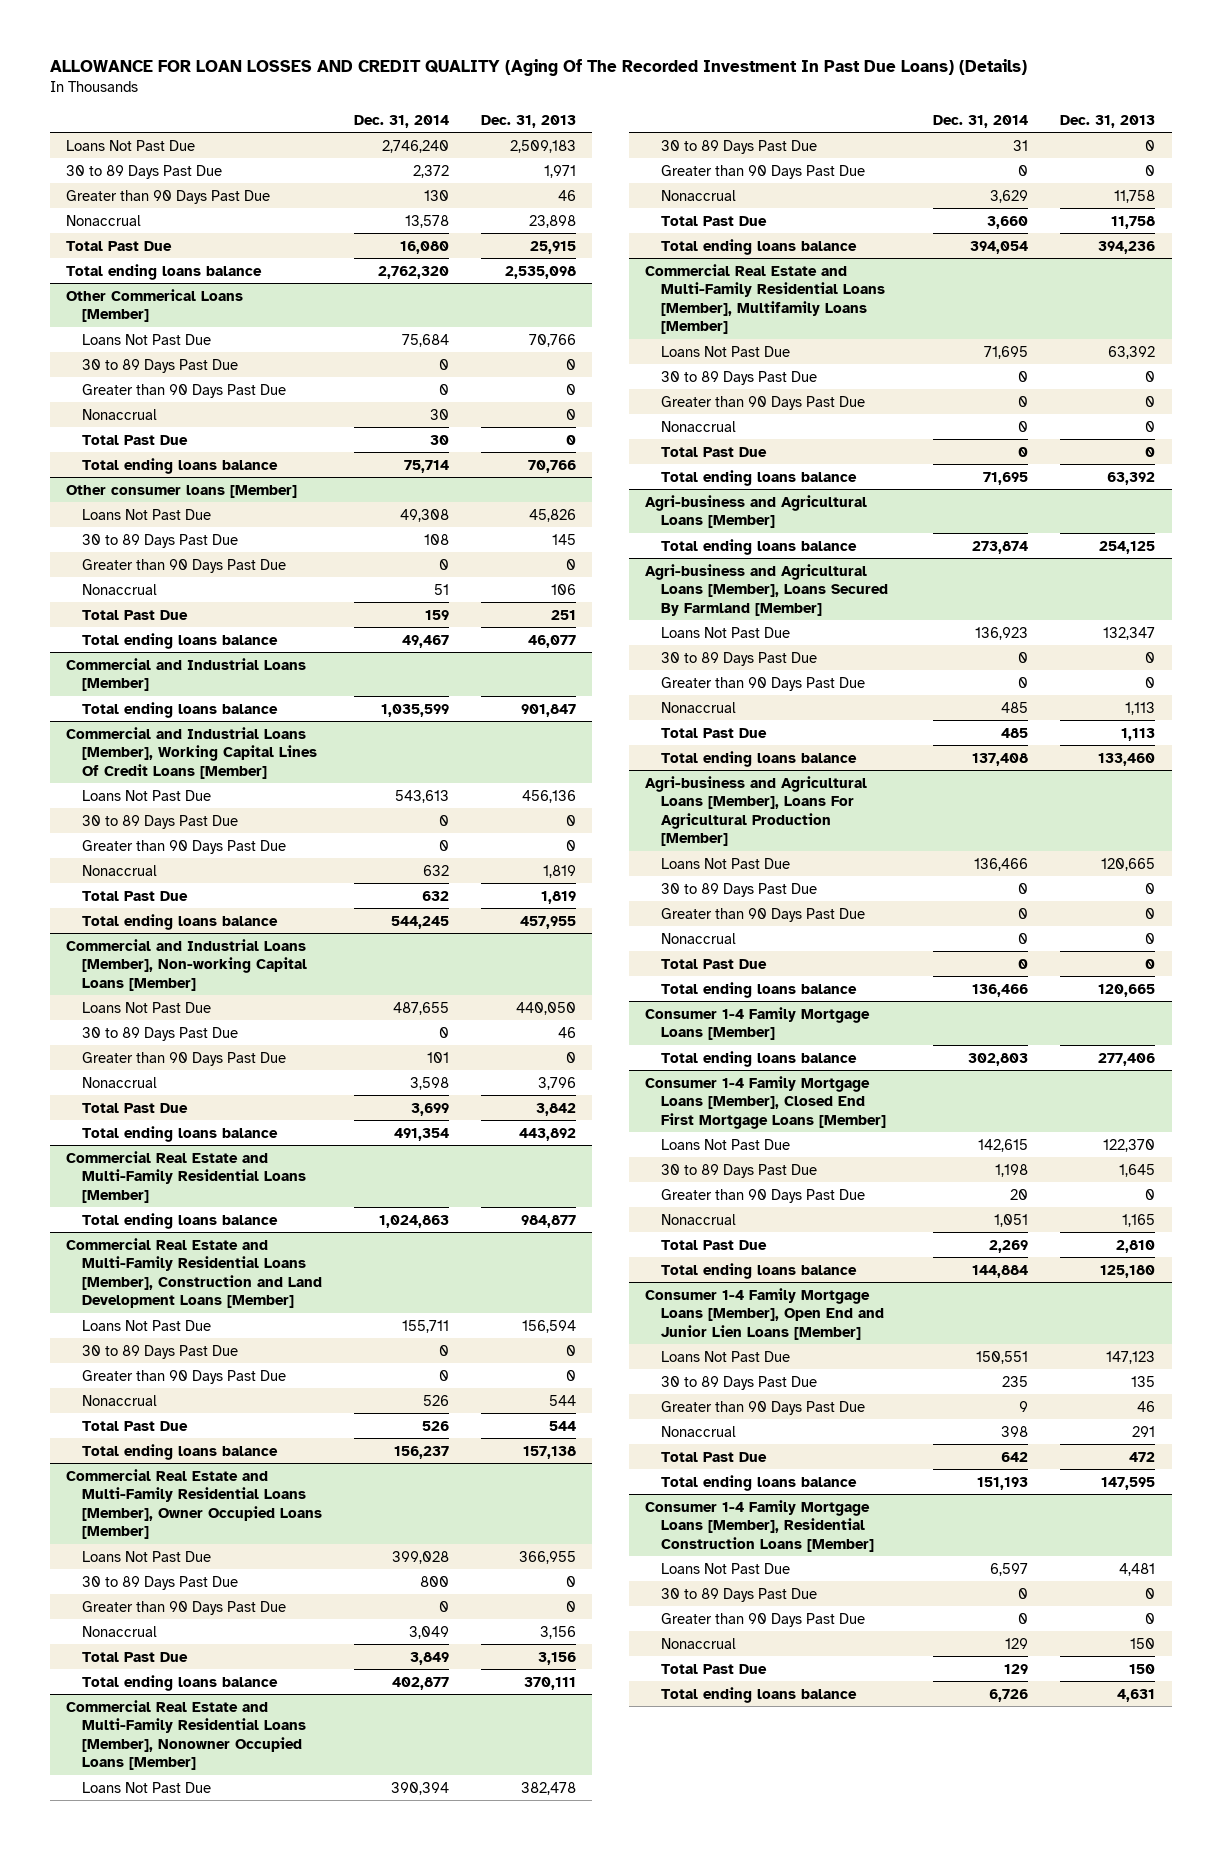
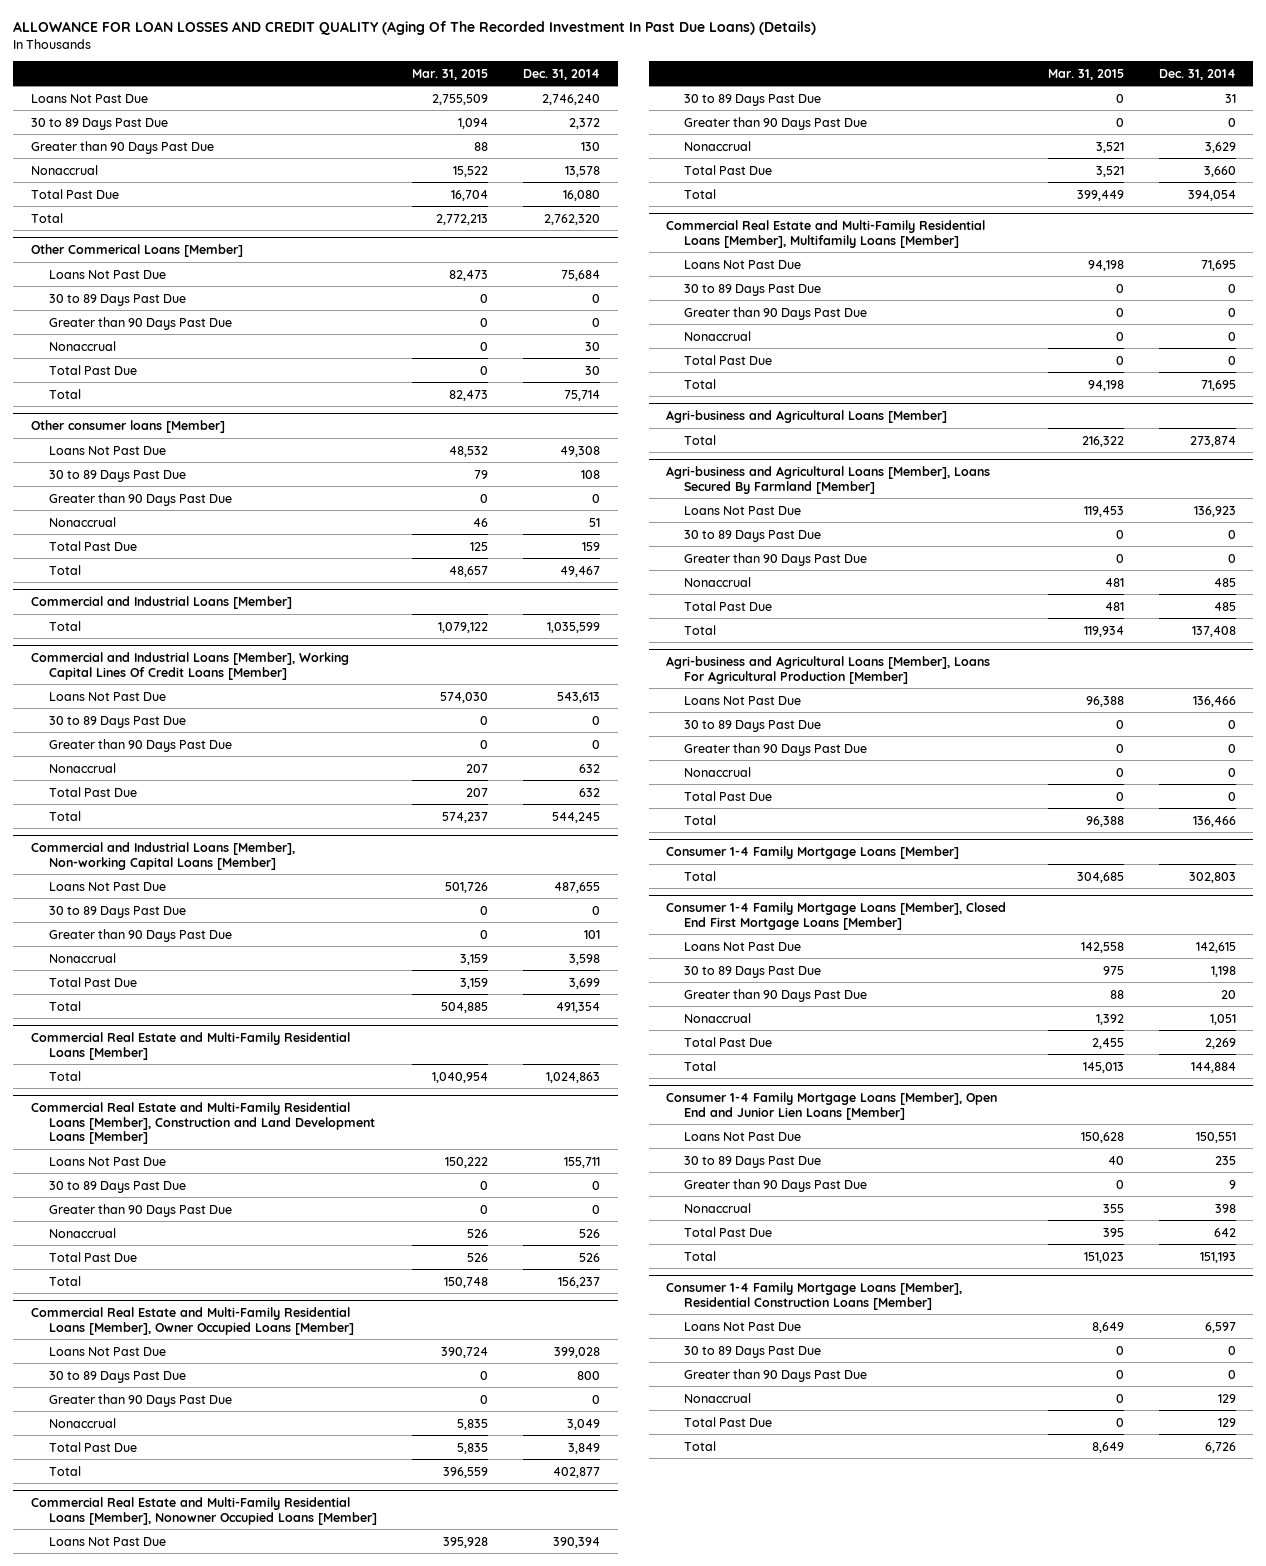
[480,114,576,128] Dec. 31, 2013 -> none
none -> [412,68,489,80] Mar. 31, 2015
[65,263,262,280] Total ending loans balance -> [30,212,63,223] Total
[81,457,278,474] Total ending loans balance -> [48,388,81,399] Total
[81,632,278,649] Total ending loans balance -> [48,564,81,575] Total
[81,701,278,718] Total ending loans balance -> [48,620,81,631] Total
[81,913,278,930] Total ending loans balance -> [48,810,81,821] Total
[81,1125,278,1142] Total ending loans balance -> [48,1000,81,1011] Total
[81,1212,278,1229] Total ending loans balance -> [48,1070,81,1081] Total
[81,1443,278,1460] Total ending loans balance -> [48,1275,81,1286] Total
[81,1674,278,1691] Total ending loans balance -> [48,1465,81,1476] Total
[661,238,858,255] Total ending loans balance -> [684,188,717,199] Total
[661,469,858,486] Total ending loans balance -> [684,378,717,389] Total
[661,538,858,555] Total ending loans balance -> [684,434,717,445] Total
[661,750,858,767] Total ending loans balance -> [684,624,717,635] Total
[661,981,858,998] Total ending loans balance -> [684,814,717,825] Total
[661,1050,858,1067] Total ending loans balance -> [684,870,717,881] Total
[661,1262,858,1279] Total ending loans balance -> [684,1060,717,1071] Total
[661,1474,858,1491] Total ending loans balance -> [684,1250,717,1261] Total
[661,1686,858,1703] Total ending loans balance -> [684,1440,717,1451] Total

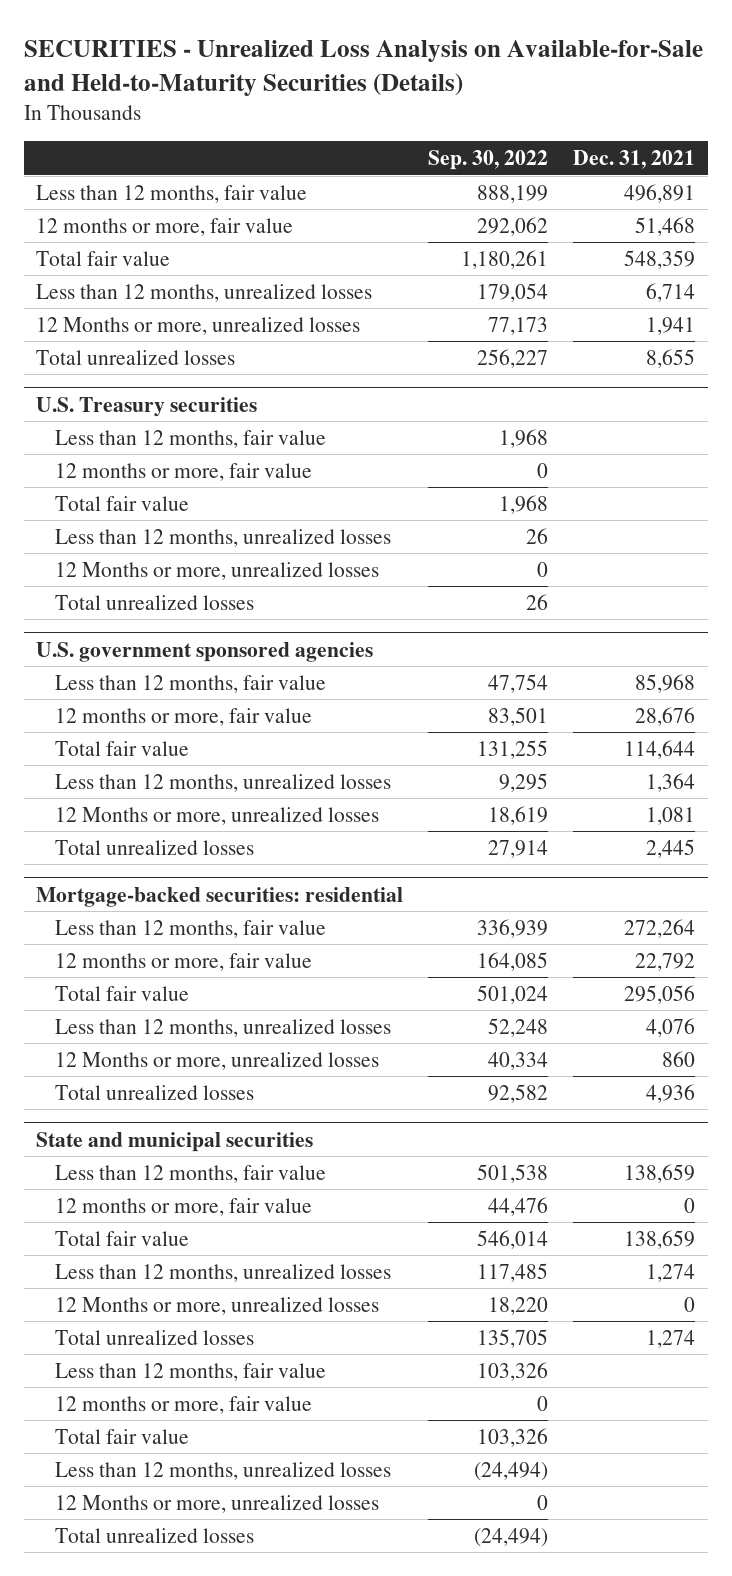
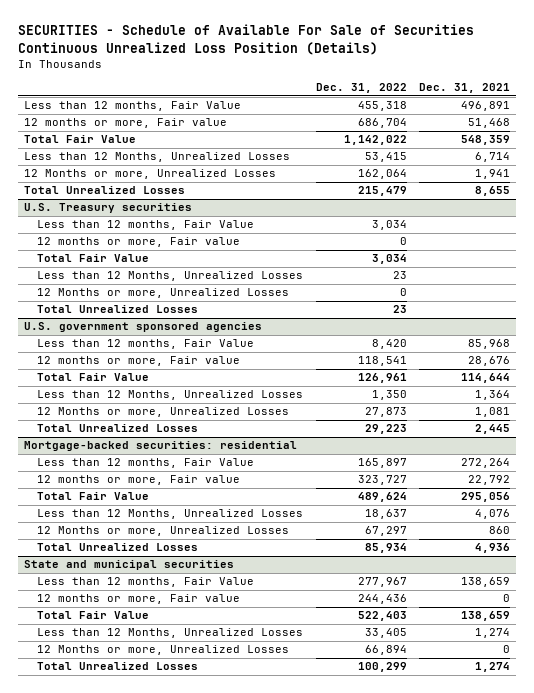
[23,40,703,96] SECURITIES - Unrealized Loss Analysis on Available-for-Sale and Held-to-Maturity Securities (Details) -> [17,24,474,55] SECURITIES - Schedule of Available For Sale of Securities Continuous Unrealized Loss Position (Details)
[428,150,549,171] Sep. 30, 2022 -> none
none -> [315,83,407,94] Dec. 31, 2022
[36,184,308,203] Less than 12 months, fair value -> [24,101,242,112] Less than 12 months, Fair Value
[36,217,294,236] 12 months or more, fair value -> [24,118,228,129] 12 months or more, Fair value
[36,250,171,266] Total fair value -> [24,135,137,144] Total Fair Value
[36,283,373,302] Less than 12 months, unrealized losses -> [24,152,291,163] Less than 12 Months, Unrealized Losses
[36,316,361,335] 12 Months or more, unrealized losses -> [24,169,277,180] 12 Months or more, Unrealized Losses
[36,349,236,365] Total unrealized losses -> [24,186,186,195] Total Unrealized Losses
[54,429,326,448] Less than 12 months, fair value -> [37,220,255,231] Less than 12 months, Fair Value
[54,462,312,481] 12 months or more, fair value -> [37,237,241,248] 12 months or more, Fair value
[54,495,189,511] Total fair value -> [37,254,150,263] Total Fair Value
[54,528,391,547] Less than 12 months, unrealized losses -> [37,271,304,282] Less than 12 Months, Unrealized Losses
[54,561,379,580] 12 Months or more, unrealized losses -> [37,288,290,299] 12 Months or more, Unrealized Losses
[54,594,254,610] Total unrealized losses -> [37,305,199,314] Total Unrealized Losses
[54,674,326,693] Less than 12 months, fair value -> [37,339,255,350] Less than 12 months, Fair Value
[54,707,312,726] 12 months or more, fair value -> [37,356,241,367] 12 months or more, Fair value
[54,740,189,756] Total fair value -> [37,373,150,382] Total Fair Value
[54,773,391,792] Less than 12 months, unrealized losses -> [37,390,304,401] Less than 12 Months, Unrealized Losses
[54,806,379,825] 12 Months or more, unrealized losses -> [37,407,290,418] 12 Months or more, Unrealized Losses
[54,839,254,855] Total unrealized losses -> [37,424,199,433] Total Unrealized Losses
[54,919,326,938] Less than 12 months, fair value -> [37,458,255,469] Less than 12 months, Fair Value
[54,952,312,971] 12 months or more, fair value -> [37,475,241,486] 12 months or more, Fair value
[54,985,189,1001] Total fair value -> [37,492,150,501] Total Fair Value
[54,1018,391,1037] Less than 12 months, unrealized losses -> [37,509,304,520] Less than 12 Months, Unrealized Losses
[54,1051,379,1070] 12 Months or more, unrealized losses -> [37,526,290,537] 12 Months or more, Unrealized Losses
[54,1084,254,1100] Total unrealized losses -> [37,543,199,552] Total Unrealized Losses
[54,1362,326,1381] Less than 12 months, fair value -> none
[54,1395,312,1414] 12 months or more, fair value -> none
[54,1428,189,1444] Total fair value -> none
[54,1461,391,1480] Less than 12 months, unrealized losses -> none
[54,1494,379,1513] 12 Months or more, unrealized losses -> none
[54,1527,254,1543] Total unrealized losses -> none
[54,1164,326,1183] Less than 12 months, fair value -> [37,577,255,588] Less than 12 months, Fair Value
[54,1197,312,1216] 12 months or more, fair value -> [37,594,241,605] 12 months or more, Fair value
[54,1230,189,1246] Total fair value -> [37,611,150,620] Total Fair Value
[54,1263,391,1282] Less than 12 months, unrealized losses -> [37,628,304,639] Less than 12 Months, Unrealized Losses
[54,1296,379,1315] 12 Months or more, unrealized losses -> [37,645,290,656] 12 Months or more, Unrealized Losses
[54,1329,254,1345] Total unrealized losses -> [37,662,199,671] Total Unrealized Losses

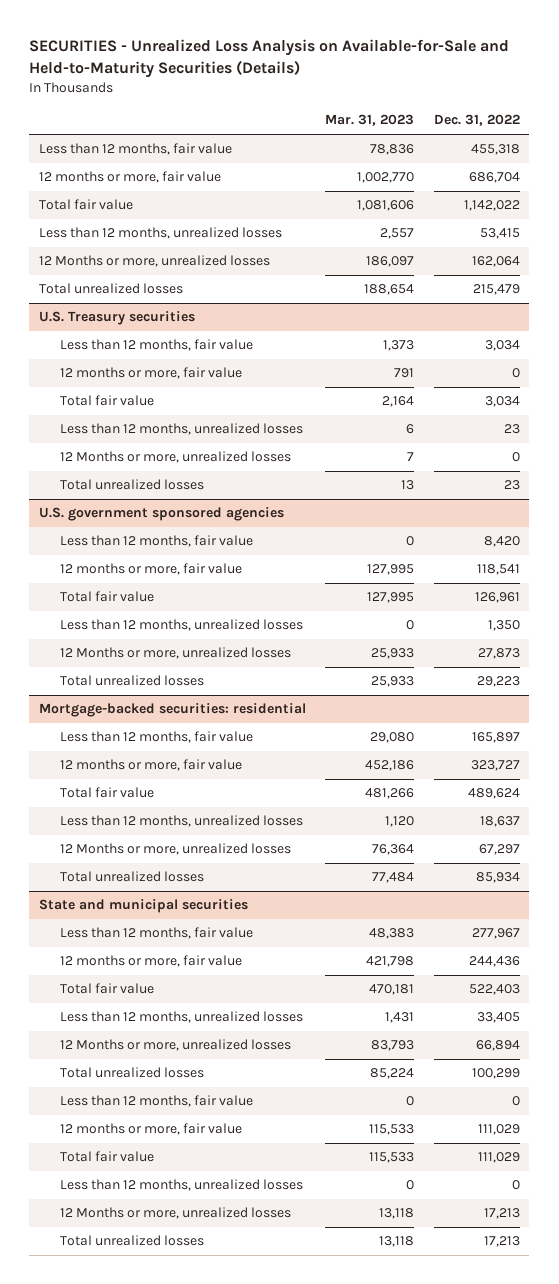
[17,24,474,55] SECURITIES - Schedule of Available For Sale of Securities Continuous Unrealized Loss Position (Details) -> [29,39,510,78] SECURITIES - Unrealized Loss Analysis on Available-for-Sale and Held-to-Maturity Securities (Details)
[419,83,511,94] Dec. 31, 2021 -> none
none -> [325,114,415,127] Mar. 31, 2023
[24,101,242,112] Less than 12 months, Fair Value -> [38,143,232,156] Less than 12 months, fair value
[24,118,228,129] 12 months or more, Fair value -> [38,171,221,184] 12 months or more, fair value
[24,135,137,144] Total Fair Value -> [38,199,133,211] Total fair value
[24,152,291,163] Less than 12 Months, Unrealized Losses -> [38,227,282,240] Less than 12 months, unrealized losses
[24,169,277,180] 12 Months or more, Unrealized Losses -> [38,255,270,268] 12 Months or more, unrealized losses
[24,186,186,195] Total Unrealized Losses -> [38,283,183,295] Total unrealized losses
[37,220,255,231] Less than 12 months, Fair Value -> [59,339,253,352] Less than 12 months, fair value
[37,237,241,248] 12 months or more, Fair value -> [59,367,242,380] 12 months or more, fair value
[37,254,150,263] Total Fair Value -> [59,395,154,407] Total fair value
[37,271,304,282] Less than 12 Months, Unrealized Losses -> [59,423,303,436] Less than 12 months, unrealized losses
[37,288,290,299] 12 Months or more, Unrealized Losses -> [59,451,291,464] 12 Months or more, unrealized losses
[37,305,199,314] Total Unrealized Losses -> [59,479,204,491] Total unrealized losses
[37,339,255,350] Less than 12 months, Fair Value -> [59,535,253,548] Less than 12 months, fair value
[37,356,241,367] 12 months or more, Fair value -> [59,563,242,576] 12 months or more, fair value
[37,373,150,382] Total Fair Value -> [59,591,154,603] Total fair value
[37,390,304,401] Less than 12 Months, Unrealized Losses -> [59,619,303,632] Less than 12 months, unrealized losses
[37,407,290,418] 12 Months or more, Unrealized Losses -> [59,647,291,660] 12 Months or more, unrealized losses
[37,424,199,433] Total Unrealized Losses -> [59,675,204,687] Total unrealized losses
[37,458,255,469] Less than 12 months, Fair Value -> [59,731,253,744] Less than 12 months, fair value
[37,475,241,486] 12 months or more, Fair value -> [59,759,242,772] 12 months or more, fair value
[37,492,150,501] Total Fair Value -> [59,787,154,799] Total fair value
[37,509,304,520] Less than 12 Months, Unrealized Losses -> [59,815,303,828] Less than 12 months, unrealized losses
[37,526,290,537] 12 Months or more, Unrealized Losses -> [59,843,291,856] 12 Months or more, unrealized losses
[37,543,199,552] Total Unrealized Losses -> [59,871,204,883] Total unrealized losses
[37,577,255,588] Less than 12 months, Fair Value -> [59,927,253,940] Less than 12 months, fair value
[37,594,241,605] 12 months or more, Fair value -> [59,955,242,968] 12 months or more, fair value
[37,611,150,620] Total Fair Value -> [59,983,154,995] Total fair value
[37,628,304,639] Less than 12 Months, Unrealized Losses -> [59,1011,303,1024] Less than 12 months, unrealized losses
[37,645,290,656] 12 Months or more, Unrealized Losses -> [59,1039,291,1052] 12 Months or more, unrealized losses
[37,662,199,671] Total Unrealized Losses -> [59,1067,204,1079] Total unrealized losses
none -> [59,1095,253,1108] Less than 12 months, fair value
none -> [59,1123,242,1136] 12 months or more, fair value
none -> [59,1151,154,1163] Total fair value
none -> [59,1179,303,1192] Less than 12 months, unrealized losses
none -> [59,1207,291,1220] 12 Months or more, unrealized losses
none -> [59,1235,204,1247] Total unrealized losses

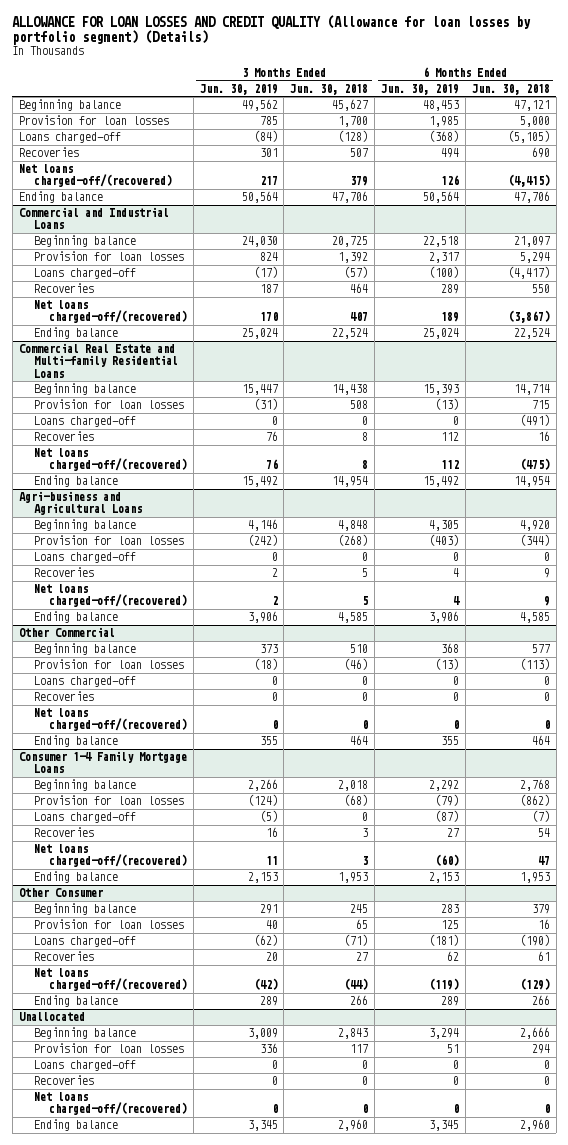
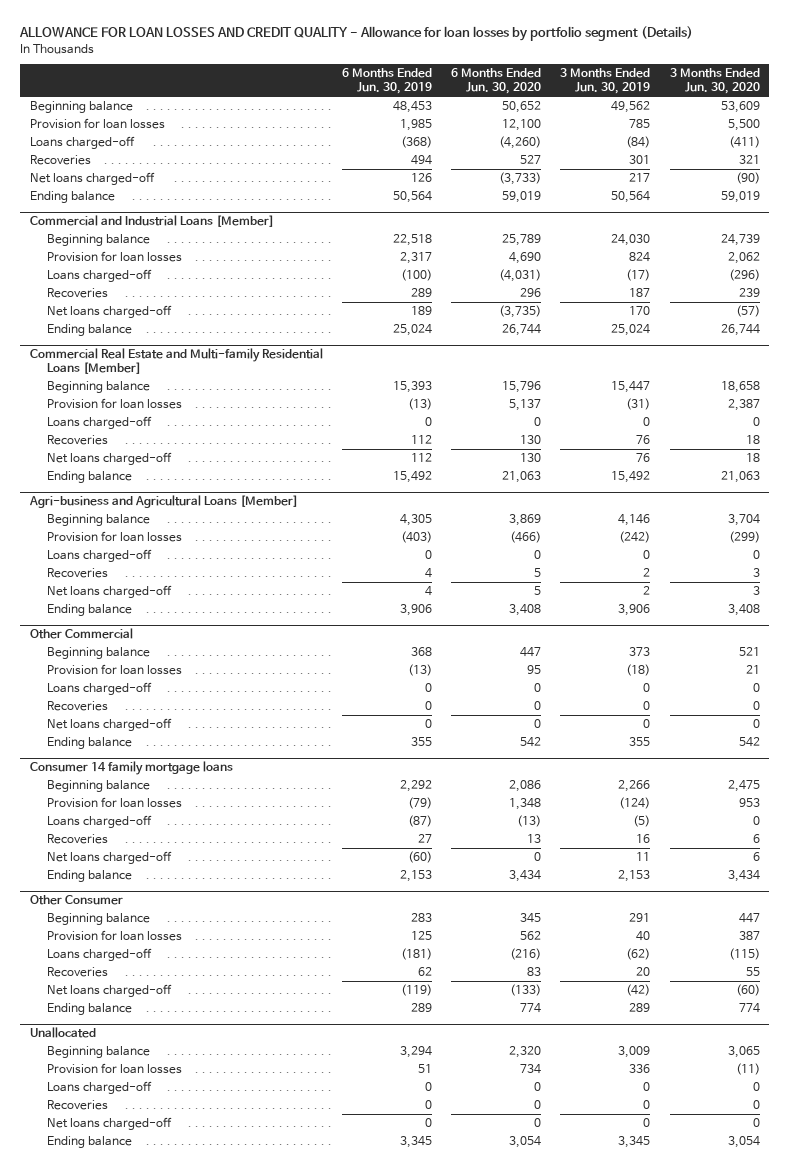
[12,15,532,45] ALLOWANCE FOR LOAN LOSSES AND CREDIT QUALITY (Allowance for loan losses by portfolio segment) (Details) -> [18,26,693,42] ALLOWANCE FOR LOAN LOSSES AND CREDIT QUALITY - Allowance for loan losses by portfolio segment (Details)
[290,83,369,95] Jun. 30, 2018 -> none
[471,83,550,95] Jun. 30, 2018 -> none
none -> [451,68,542,95] 6 Months Ended Jun. 30, 2020
none -> [669,68,760,95] 3 Months Ended Jun. 30, 2020
[18,164,172,188] Net loans charged-off/(recovered) -> [29,172,155,186] Net loans charged-off
[18,207,169,230] Commercial and Industrial Loans -> [29,215,274,228] Commercial and Industrial Loans [Member]
[33,300,187,324] Net loans charged-off/(recovered) -> [46,305,172,319] Net loans charged-off
[18,343,178,378] Commercial Real Estate and Multi-family Residential Loans -> [29,348,323,375] Commercial Real Estate and Multi-family Residential Loans [Member]
[33,448,187,472] Net loans charged-off/(recovered) -> [46,452,172,466] Net loans charged-off
[18,491,142,516] Agri-business and Agricultural Loans -> [28,495,298,509] Agri-business and Agricultural Loans [Member]
[33,584,187,608] Net loans charged-off/(recovered) -> [46,585,172,599] Net loans charged-off
[33,708,187,732] Net loans charged-off/(recovered) -> [46,718,172,732] Net loans charged-off
[18,751,187,774] Consumer 1-4 Family Mortgage Loans -> [29,761,233,776] Consumer 14 family mortgage loans
[33,844,187,868] Net loans charged-off/(recovered) -> [46,851,172,865] Net loans charged-off
[33,968,187,992] Net loans charged-off/(recovered) -> [46,984,172,998] Net loans charged-off
[33,1092,187,1116] Net loans charged-off/(recovered) -> [46,1117,172,1131] Net loans charged-off

